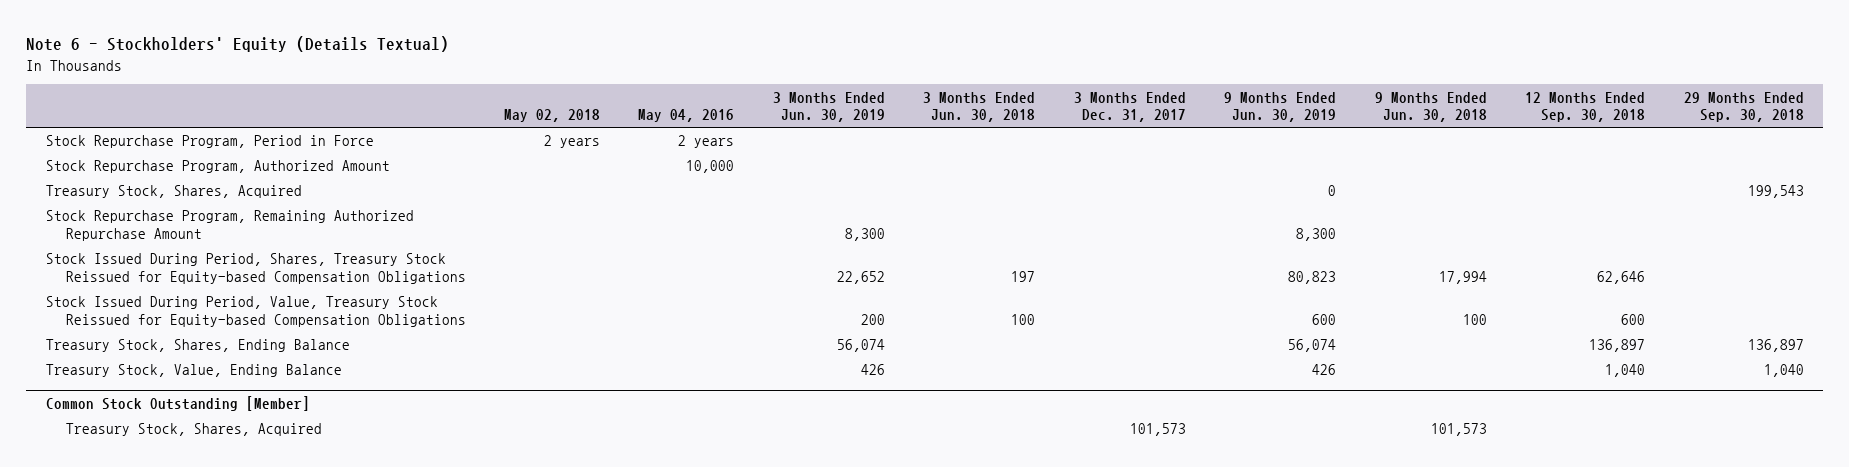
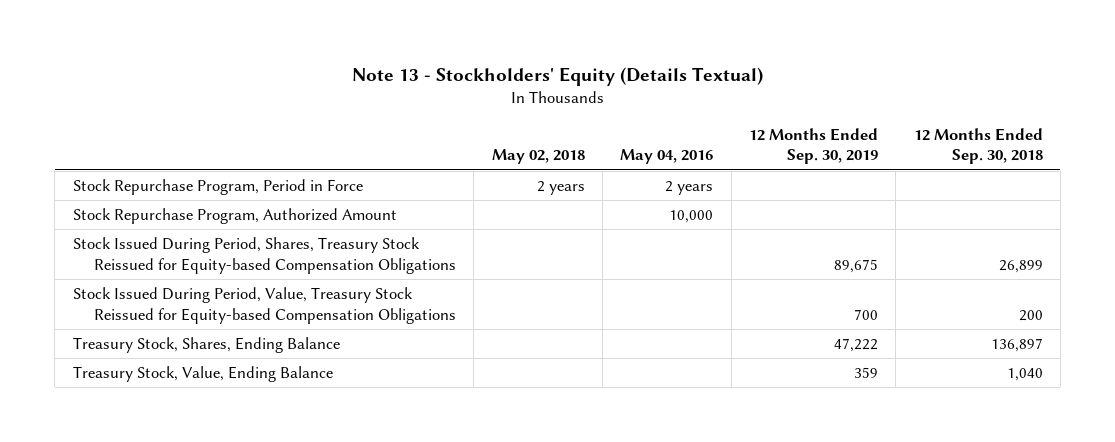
[26,36,450,53] Note 6 - Stockholders' Equity (Details Textual) -> [351,66,763,86] Note 13 - Stockholders' Equity (Details Textual)
[772,91,885,123] 3 Months Ended Jun. 30, 2019 -> none
[923,91,1036,123] 3 Months Ended Jun. 30, 2018 -> none
[1073,91,1186,123] 3 Months Ended Dec. 31, 2017 -> none
[1224,91,1337,123] 9 Months Ended Jun. 30, 2019 -> none
[1374,91,1487,123] 9 Months Ended Jun. 30, 2018 -> none
[1683,91,1804,123] 29 Months Ended Sep. 30, 2018 -> none
none -> [748,127,878,165] 12 Months Ended Sep. 30, 2019
[45,185,302,199] Treasury Stock, Shares, Acquired -> none
[45,210,414,242] Stock Repurchase Program, Remaining Authorized Repurchase Amount -> none
[1597,271,1646,285] 62,646 -> [998,259,1043,273] 26,899
[1621,314,1646,326] 600 -> [1018,309,1043,321] 200
[45,396,310,412] Common Stock Outstanding [Member] -> none
[65,423,322,437] Treasury Stock, Shares, Acquired -> none

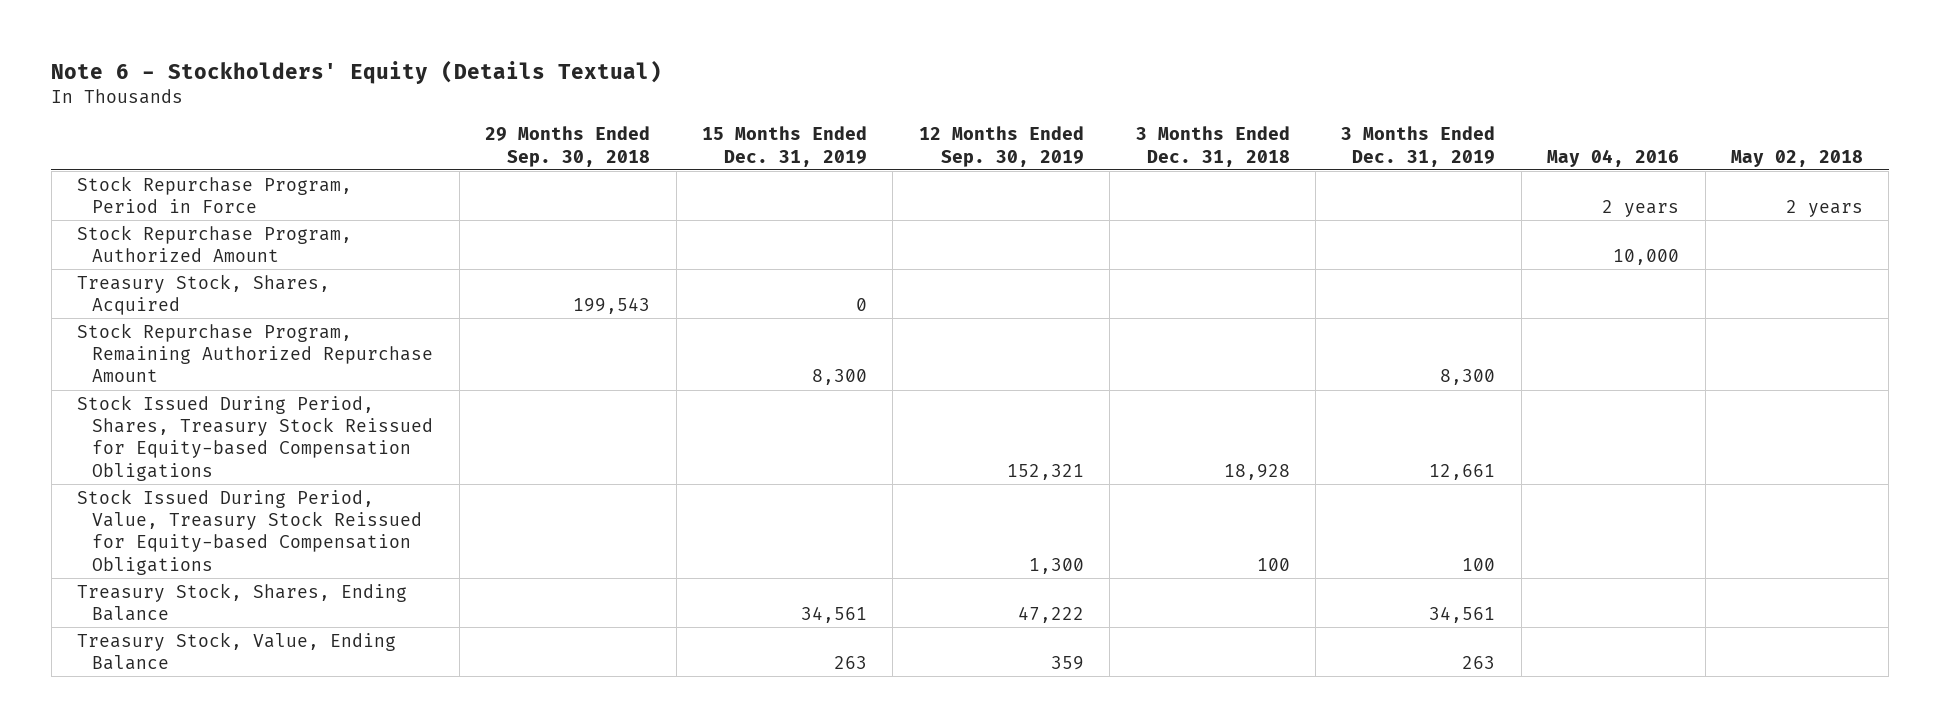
[351,66,763,86] Note 13 - Stockholders' Equity (Details Textual) -> [51,59,663,84] Note 6 - Stockholders' Equity (Details Textual)
[913,127,1043,165] 12 Months Ended Sep. 30, 2018 -> none
none -> [485,126,651,167] 29 Months Ended Sep. 30, 2018
none -> [701,126,867,167] 15 Months Ended Dec. 31, 2019
none -> [1135,126,1290,167] 3 Months Ended Dec. 31, 2018
none -> [1341,126,1496,167] 3 Months Ended Dec. 31, 2019
none -> [77,273,331,316] Treasury Stock, Shares, Acquired
none -> [77,322,434,383] Stock Repurchase Program, Remaining Authorized Repurchase Amount
[833,258,878,273] 89,675 -> [1006,463,1084,480] 152,321
[853,308,878,320] 700 -> [1028,557,1084,574] 1,300

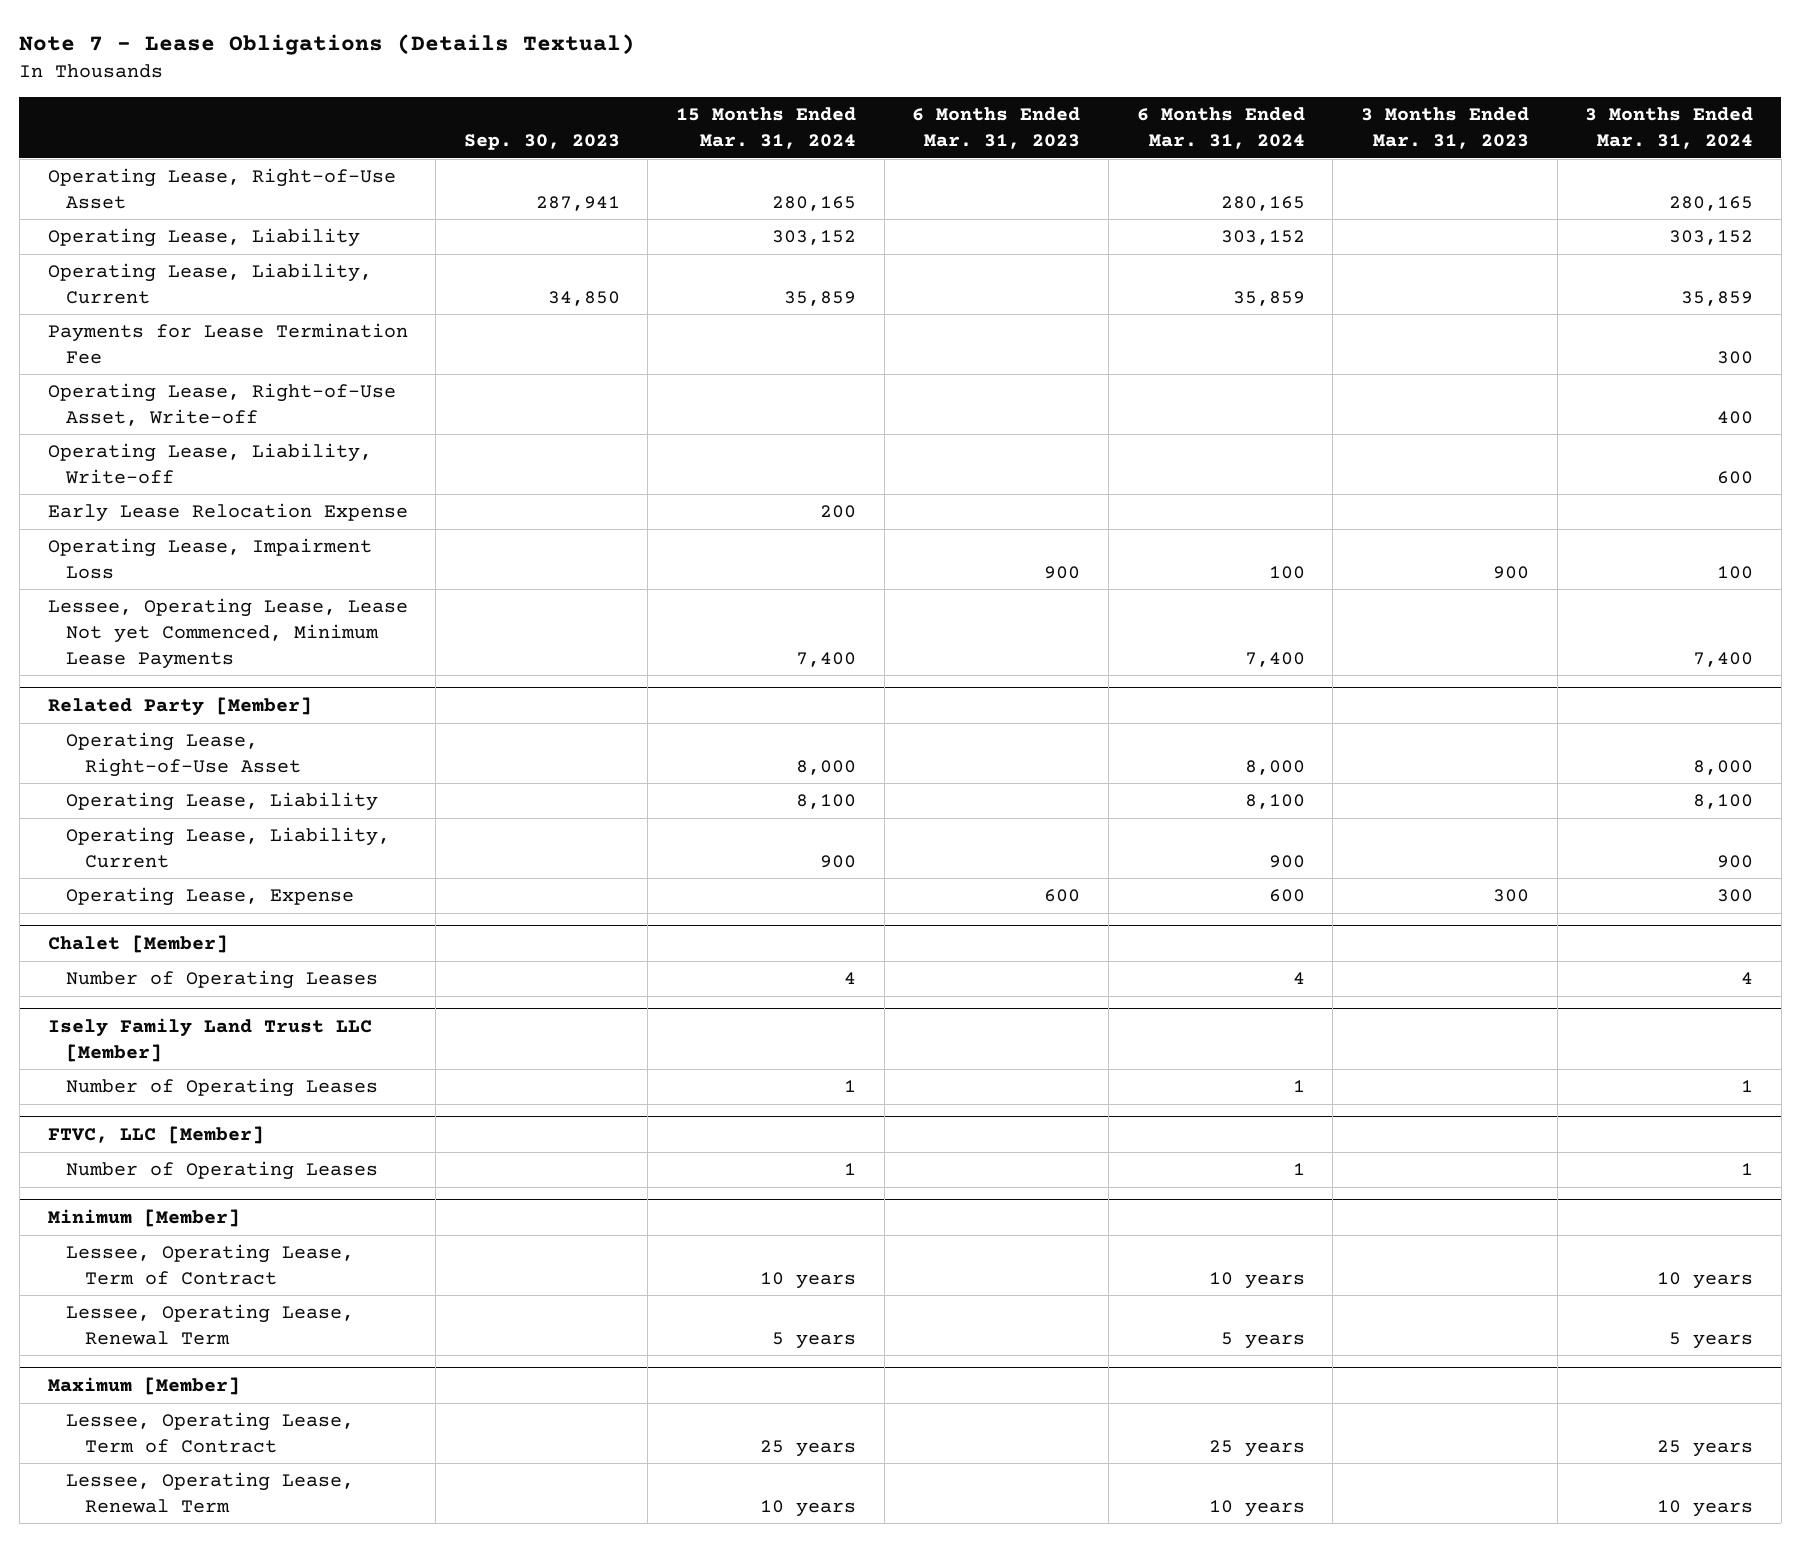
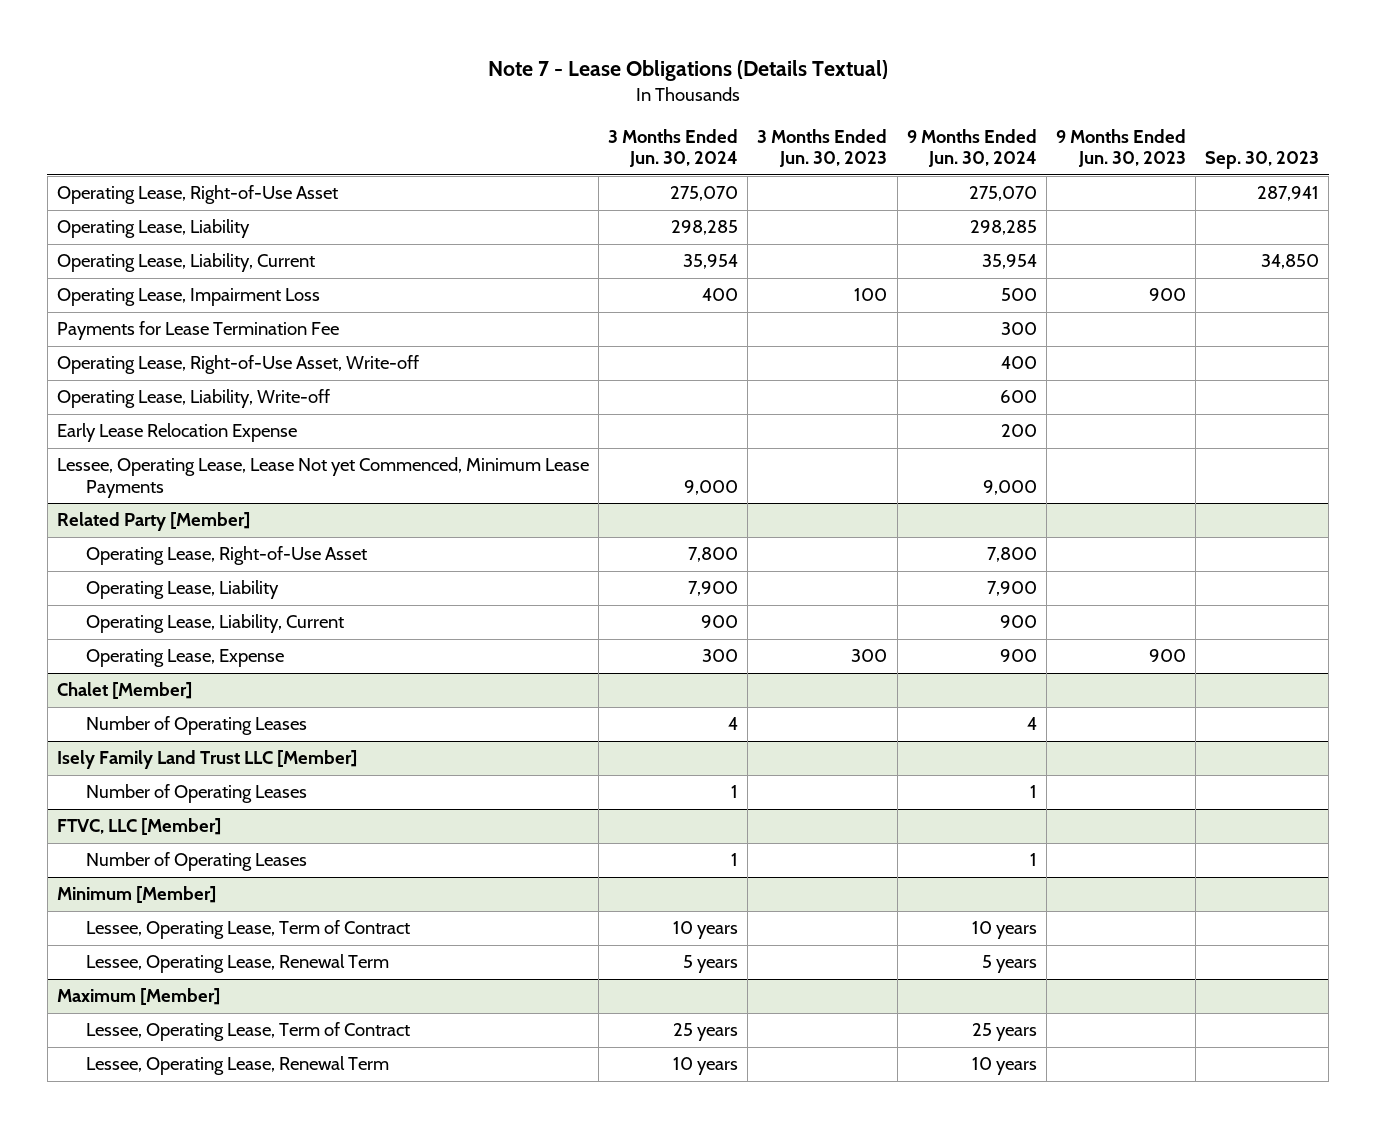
[676,107,857,150] 15 Months Ended Mar. 31, 2024 -> none
[912,107,1081,150] 6 Months Ended Mar. 31, 2023 -> none
[1136,107,1305,150] 6 Months Ended Mar. 31, 2024 -> none
[1360,107,1529,150] 3 Months Ended Mar. 31, 2023 -> none
[1585,107,1754,150] 3 Months Ended Mar. 31, 2024 -> none
none -> [608,128,739,168] 3 Months Ended Jun. 30, 2024
none -> [757,128,888,168] 3 Months Ended Jun. 30, 2023
none -> [906,128,1037,168] 9 Months Ended Jun. 30, 2024
none -> [1056,128,1187,168] 9 Months Ended Jun. 30, 2023
[47,538,372,579] Operating Lease, Impairment Loss -> [56,288,320,307] Operating Lease, Impairment Loss

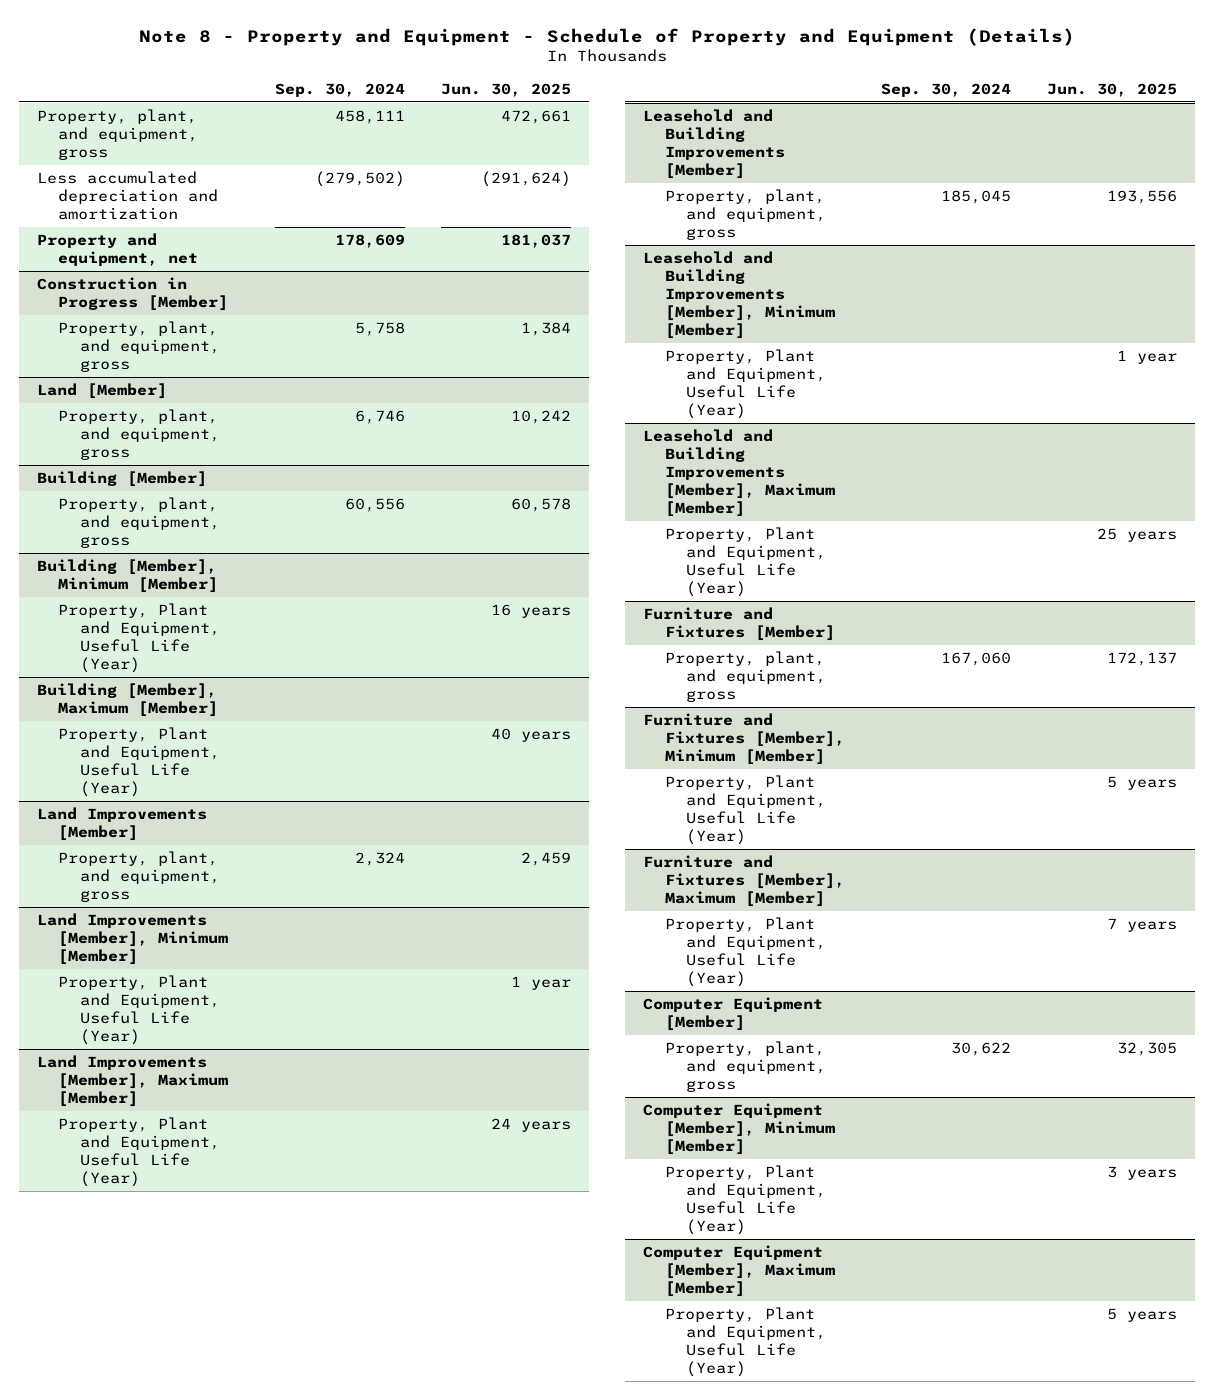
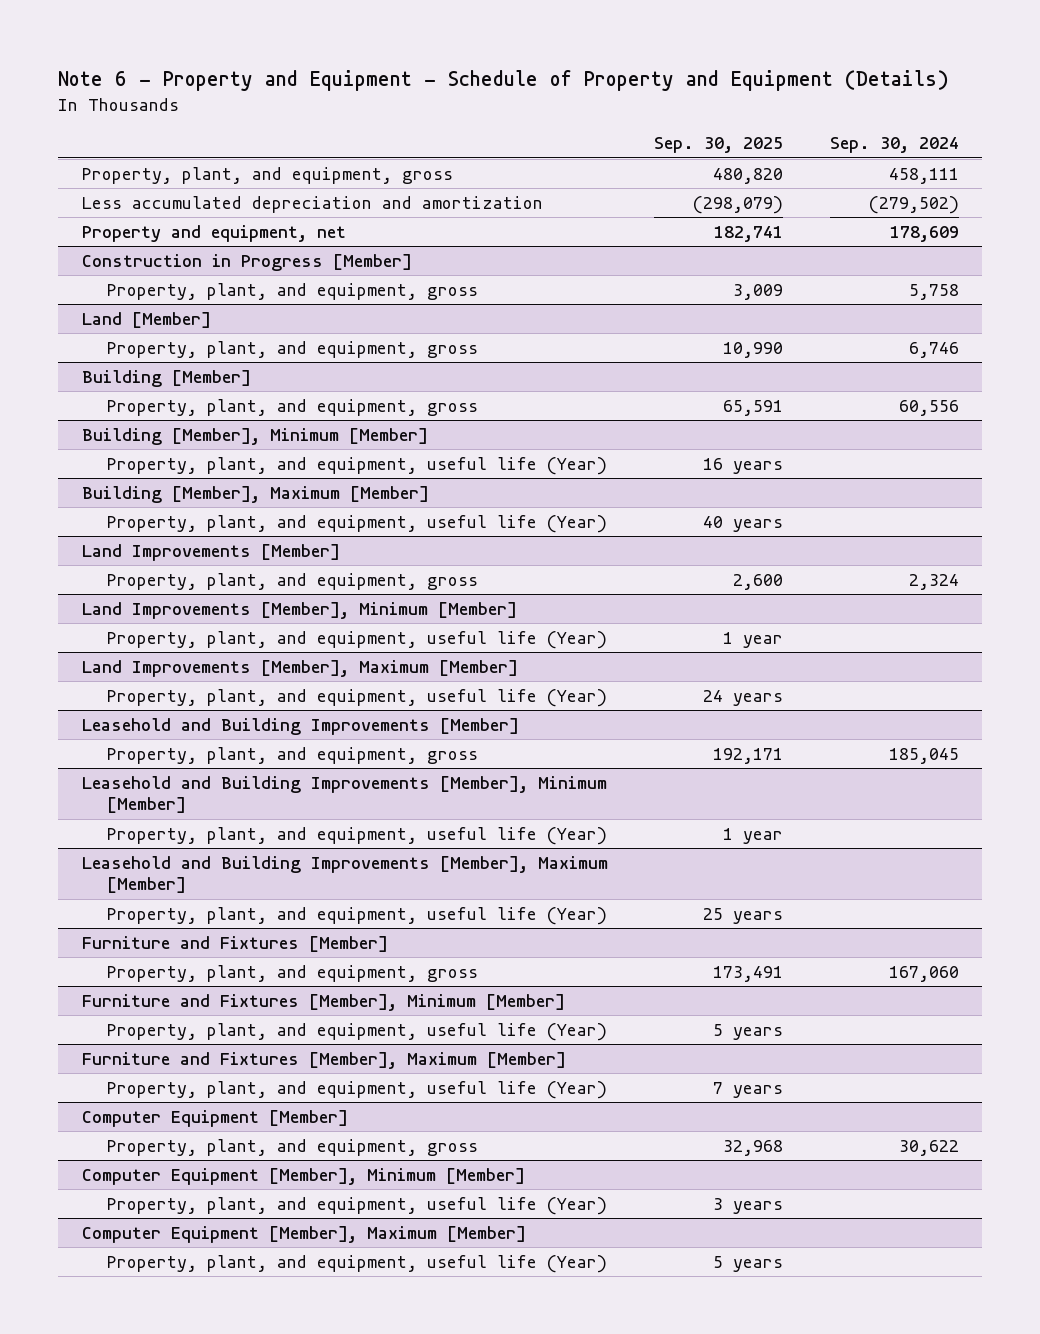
[139,27,1076,46] Note 8 - Property and Equipment - Schedule of Property and Equipment (Details) -> [58,70,950,92] Note 6 - Property and Equipment - Schedule of Property and Equipment (Details)
[440,82,571,97] Jun. 30, 2025 -> none
none -> [654,137,784,154] Sep. 30, 2025
[58,603,220,673] Property, Plant and Equipment, Useful Life (Year) -> [107,456,608,475] Property, plant, and equipment, useful life (Year)
[58,727,220,797] Property, Plant and Equipment, Useful Life (Year) -> [107,514,608,533] Property, plant, and equipment, useful life (Year)
[58,975,220,1045] Property, Plant and Equipment, Useful Life (Year) -> [107,630,608,649] Property, plant, and equipment, useful life (Year)
[58,1117,220,1187] Property, Plant and Equipment, Useful Life (Year) -> [107,688,608,707] Property, plant, and equipment, useful life (Year)
[664,349,826,419] Property, Plant and Equipment, Useful Life (Year) -> [107,826,608,845] Property, plant, and equipment, useful life (Year)
[664,527,826,597] Property, Plant and Equipment, Useful Life (Year) -> [107,906,608,925] Property, plant, and equipment, useful life (Year)
[664,775,826,845] Property, Plant and Equipment, Useful Life (Year) -> [107,1022,608,1041] Property, plant, and equipment, useful life (Year)
[664,917,826,987] Property, Plant and Equipment, Useful Life (Year) -> [107,1080,608,1099] Property, plant, and equipment, useful life (Year)
[664,1165,826,1235] Property, Plant and Equipment, Useful Life (Year) -> [107,1196,608,1215] Property, plant, and equipment, useful life (Year)
[664,1307,826,1377] Property, Plant and Equipment, Useful Life (Year) -> [107,1254,608,1273] Property, plant, and equipment, useful life (Year)

